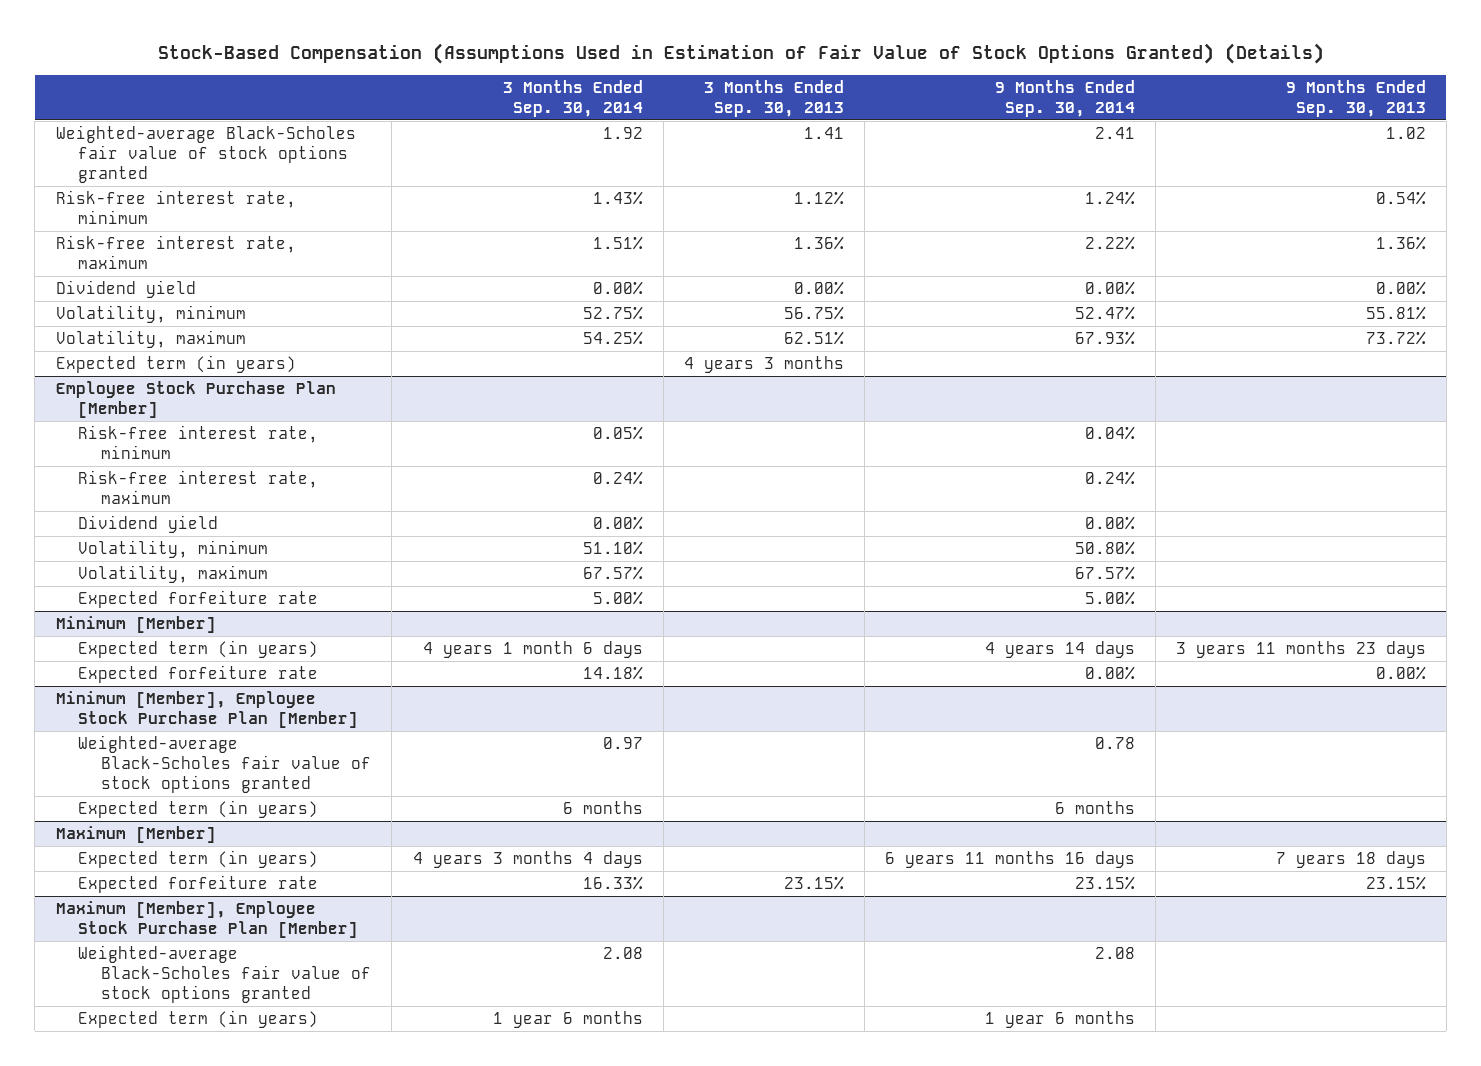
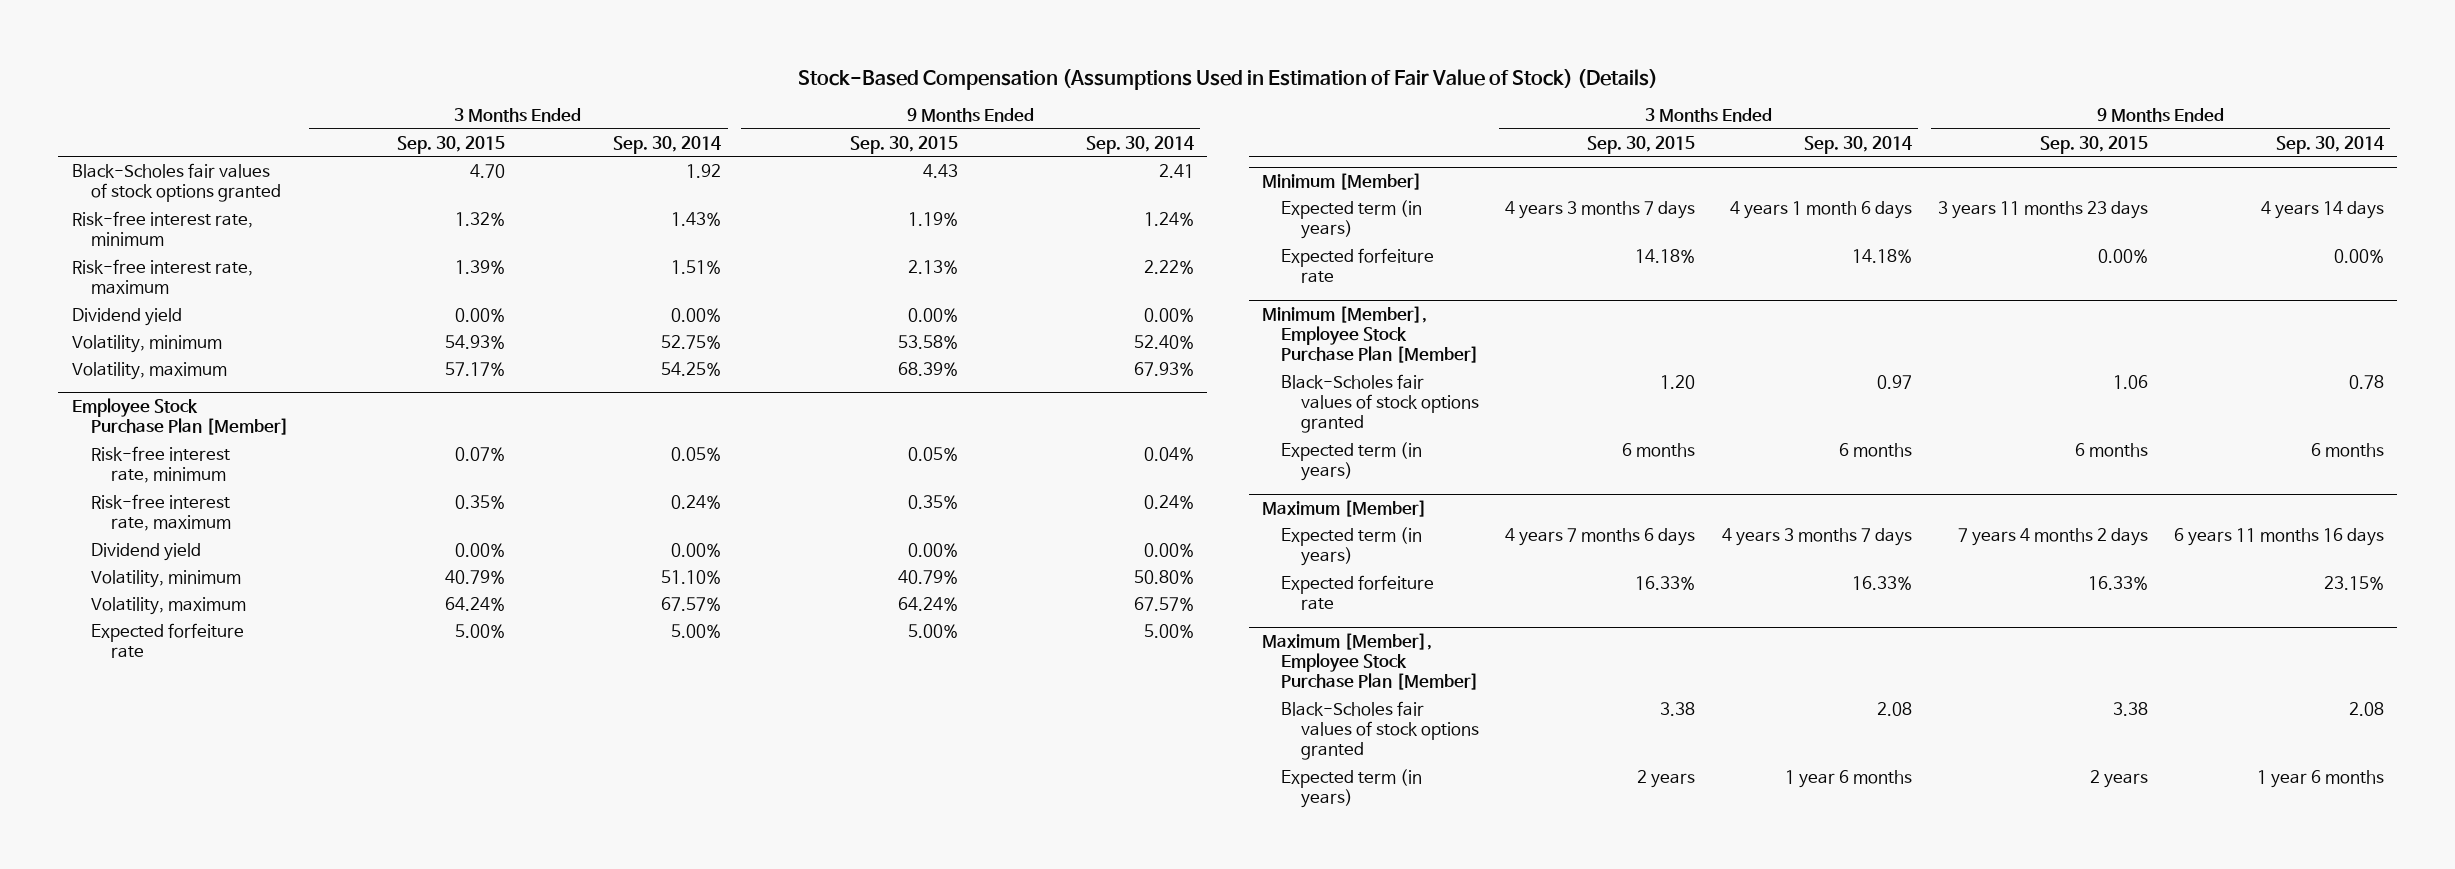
[157,43,1324,65] Stock-Based Compensation (Assumptions Used in Estimation of Fair Value of Stock Options Granted) (Details) -> [797,68,1658,90] Stock-Based Compensation (Assumptions Used in Estimation of Fair Value of Stock) (Details)
[703,79,844,117] 3 Months Ended Sep. 30, 2013 -> none
[1285,79,1426,117] 9 Months Ended Sep. 30, 2013 -> none
none -> [397,135,506,154] Sep. 30, 2015
none -> [849,135,958,154] Sep. 30, 2015
[55,125,356,183] Weighted-average Black-Scholes fair value of stock options granted -> [71,162,282,202] Black-Scholes fair values of stock options granted
[1074,306,1135,321] 52.47% -> [1133,334,1194,349] 52.40%
[55,355,296,374] Expected term (in years) -> none
[78,735,372,793] Weighted-average Black-Scholes fair value of stock options granted -> [1281,373,1480,434] Black-Scholes fair values of stock options granted
[412,851,643,869] 4 years 3 months 4 days -> [1721,527,1912,546] 4 years 3 months 7 days
[78,945,372,1003] Weighted-average Black-Scholes fair value of stock options granted -> [1281,700,1480,761] Black-Scholes fair values of stock options granted

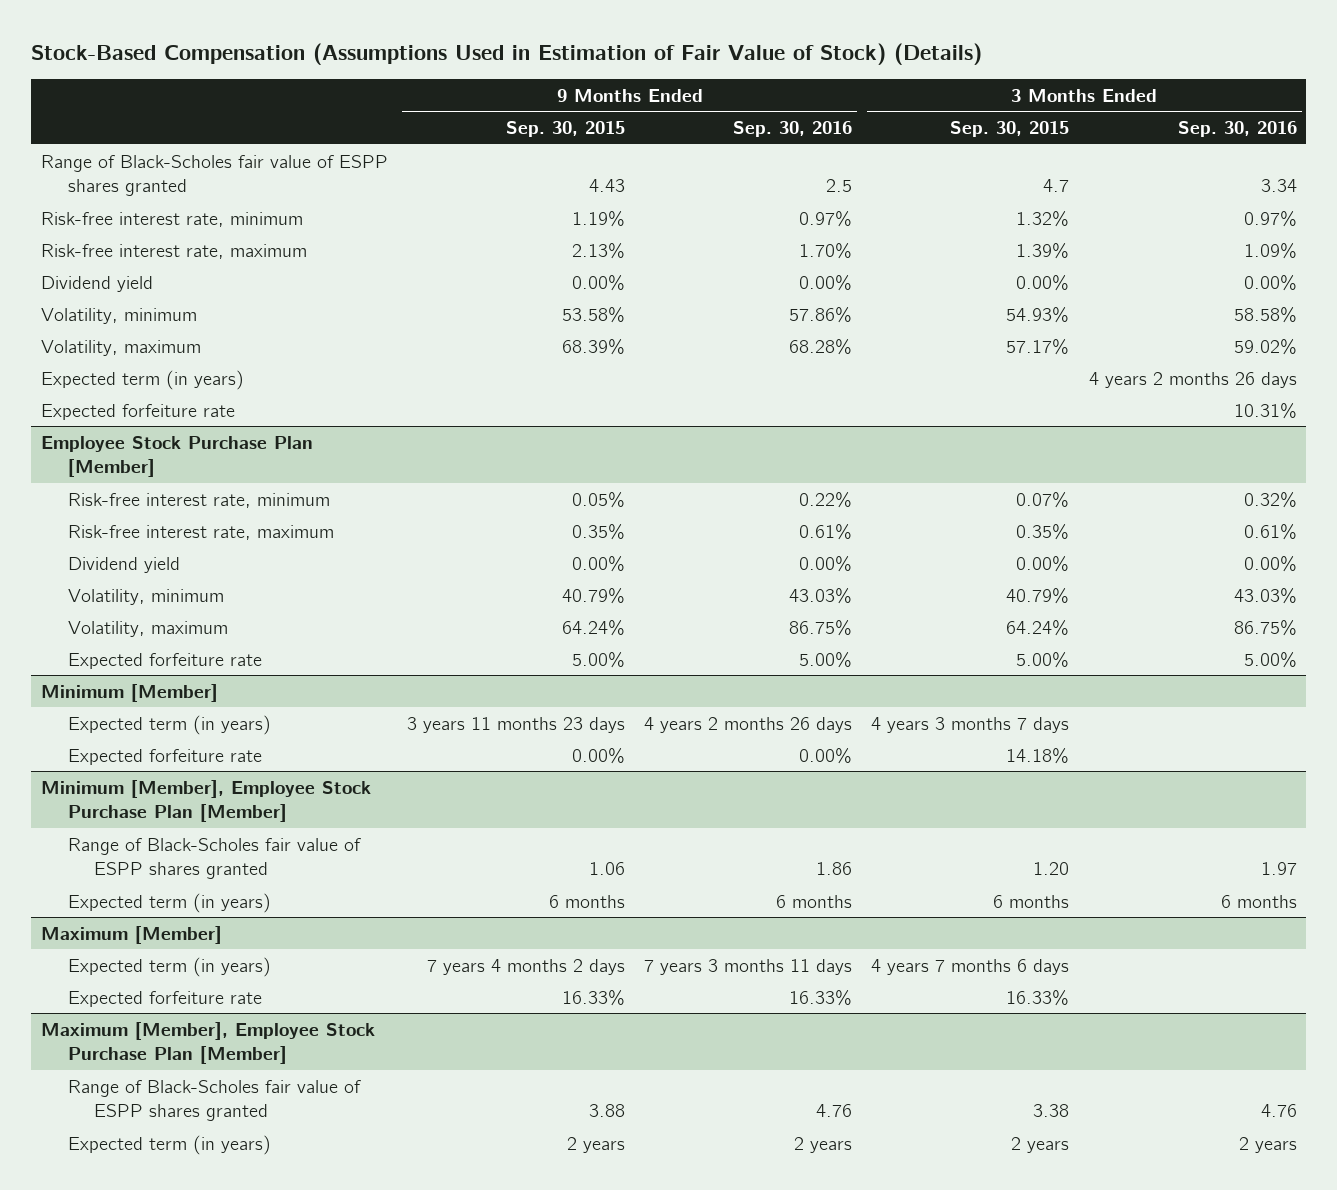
[613,135,722,154] Sep. 30, 2014 -> none
[1085,135,1194,154] Sep. 30, 2014 -> none
none -> [733,121,853,138] Sep. 30, 2016
none -> [1177,121,1297,138] Sep. 30, 2016
[71,162,282,202] Black-Scholes fair values of stock options granted -> [40,154,388,197] Range of Black-Scholes fair value of ESPP shares granted
[470,163,506,178] 4.70 -> [1043,179,1070,193] 4.7
none -> [40,369,244,390] Expected term (in years)
none -> [40,403,235,420] Expected forfeiture rate
[1281,373,1480,434] Black-Scholes fair values of stock options granted -> [67,837,361,880] Range of Black-Scholes fair value of ESPP shares granted
[1281,700,1480,761] Black-Scholes fair values of stock options granted -> [67,1079,361,1122] Range of Black-Scholes fair value of ESPP shares granted
[2112,701,2148,716] 3.38 -> [588,1104,625,1118] 3.88

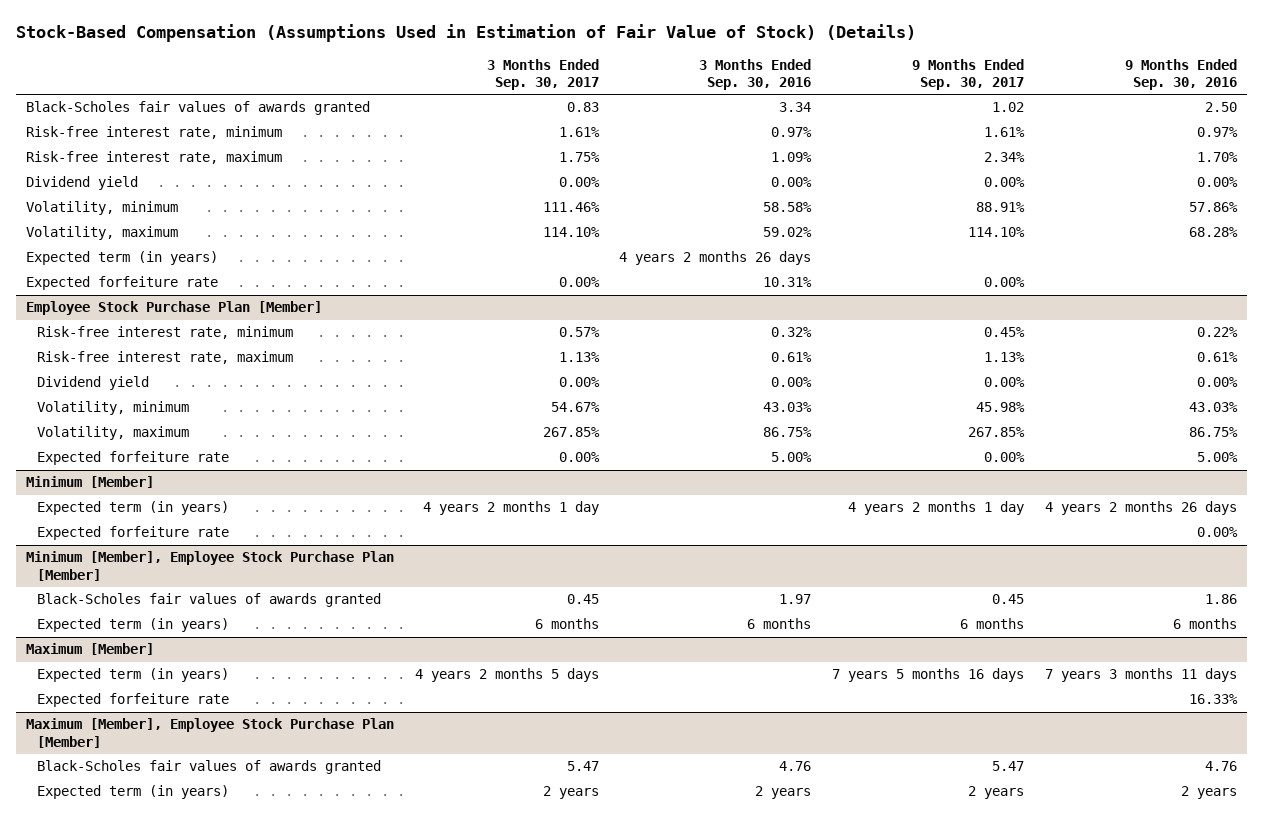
[505,121,625,138] Sep. 30, 2015 -> none
[950,121,1070,138] Sep. 30, 2015 -> none
none -> [486,58,599,91] 3 Months Ended Sep. 30, 2017
none -> [911,58,1024,91] 9 Months Ended Sep. 30, 2017
[40,154,388,197] Range of Black-Scholes fair value of ESPP shares granted -> [26,101,371,116] Black-Scholes fair values of awards granted
[826,179,853,193] 2.5 -> [1204,102,1237,113] 2.50
[67,837,361,880] Range of Black-Scholes fair value of ESPP shares granted -> [36,593,381,608] Black-Scholes fair values of awards granted
[67,1079,361,1122] Range of Black-Scholes fair value of ESPP shares granted -> [36,760,381,775] Black-Scholes fair values of awards granted

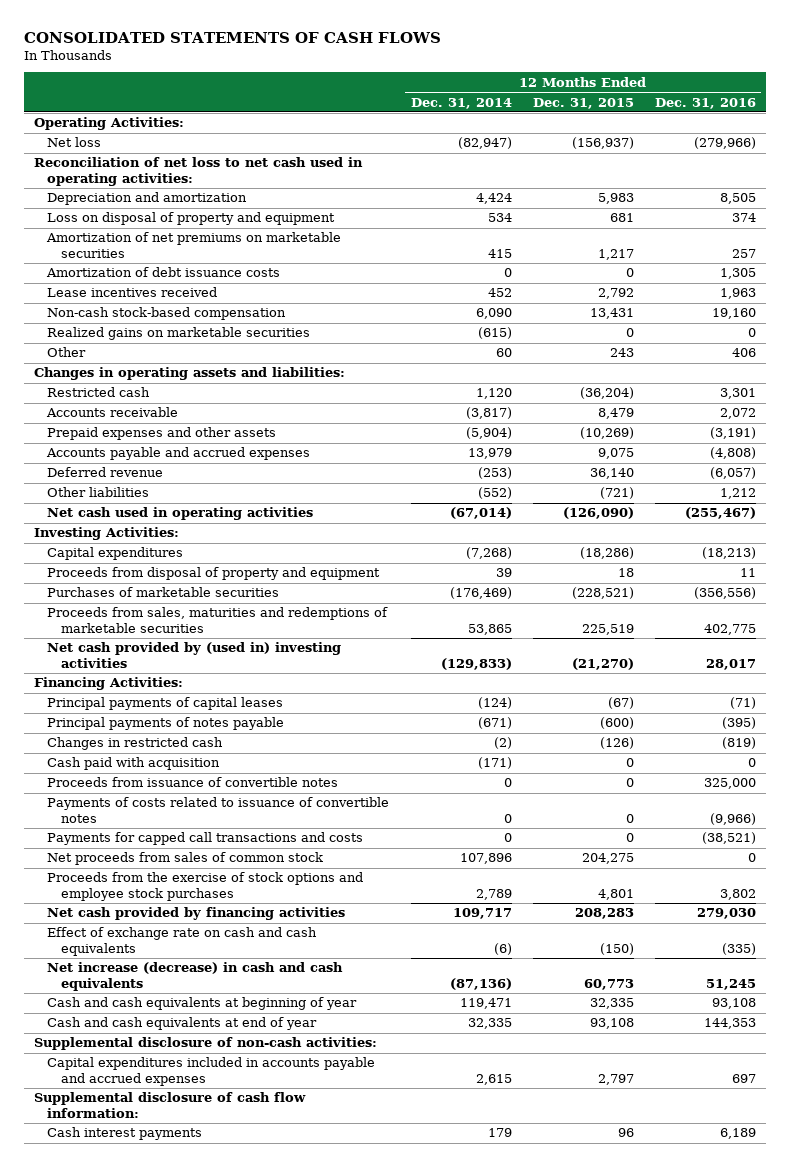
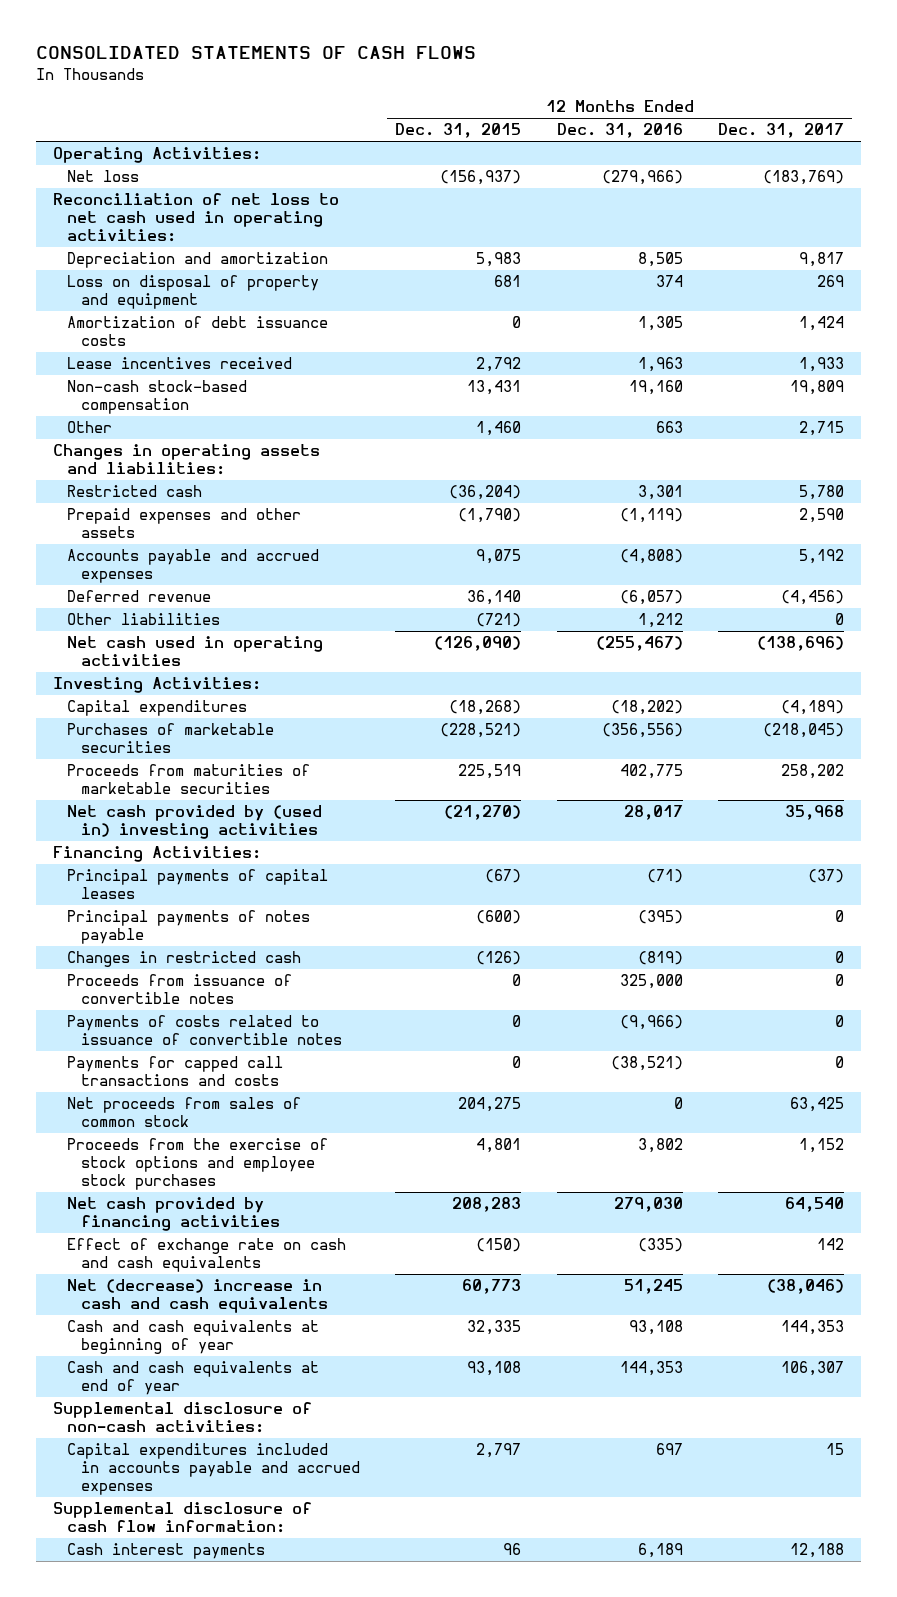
[410,97,512,109] Dec. 31, 2014 -> none
none -> [717,123,844,139] Dec. 31, 2017
[46,232,342,258] Amortization of net premiums on marketable securities -> none
[47,327,311,341] Realized gains on marketable securities -> none
[609,348,634,358] 243 -> [476,421,522,437] 1,460
[731,348,756,358] 406 -> [655,421,683,434] 663
[46,407,179,418] Accounts receivable -> none
[579,427,634,440] (10,269) -> [458,508,522,524] (1,790)
[709,427,756,440] (3,191) -> [619,508,683,524] (1,119)
[47,567,381,581] Proceeds from disposal of property and equipment -> none
[579,547,634,560] (18,286) -> [449,700,522,716] (18,268)
[701,547,756,560] (18,213) -> [610,700,683,716] (18,202)
[47,607,389,633] Proceeds from sales, maturities and redemptions of marketable securities -> [67,764,311,795] Proceeds from maturities of marketable securities
[47,757,221,771] Cash paid with acquisition -> none
[47,962,344,991] Net increase (decrease) in cash and cash equivalents -> [67,1279,329,1314] Net (decrease) increase in cash and cash equivalents

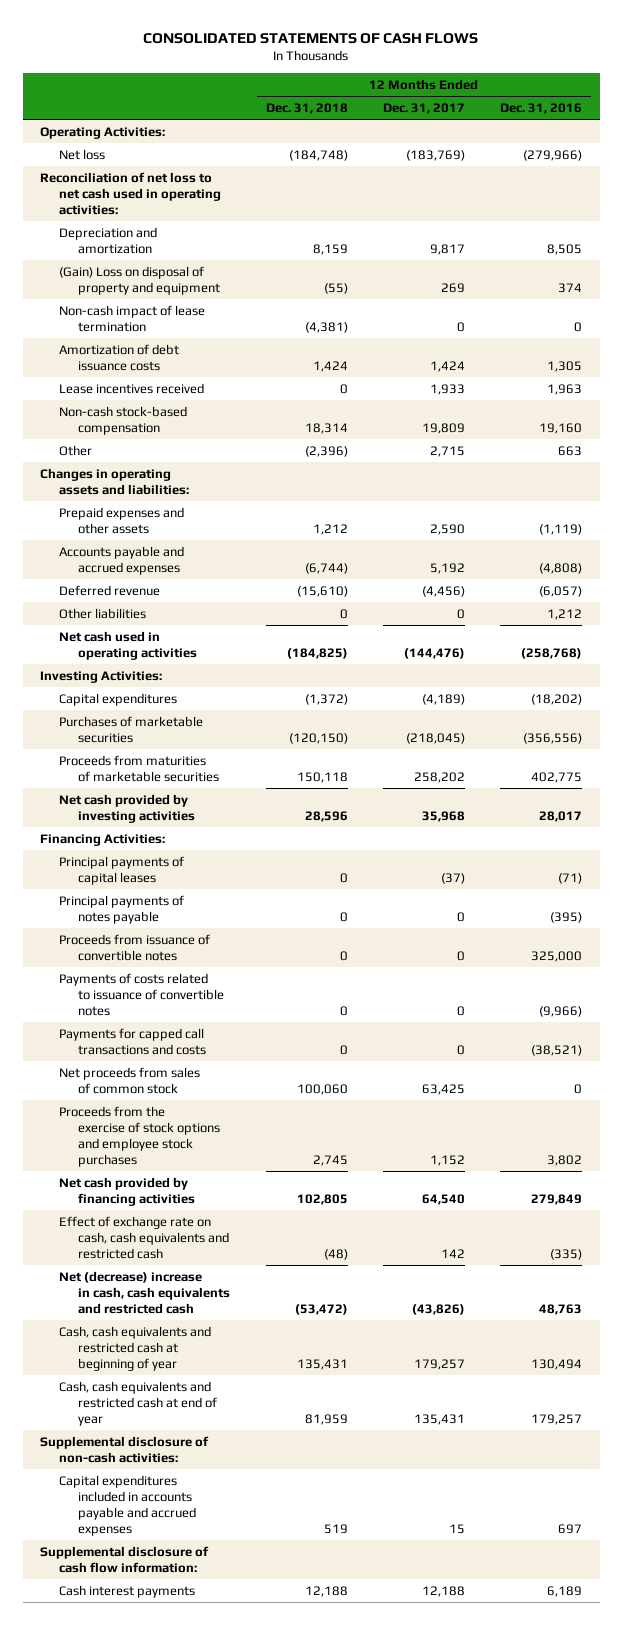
[395,123,522,139] Dec. 31, 2015 -> none
none -> [265,102,348,114] Dec. 31, 2018
[67,275,320,310] Loss on disposal of property and equipment -> [59,265,221,295] (Gain) Loss on disposal of property and equipment
none -> [59,304,206,332] Non-cash impact of lease termination
[67,485,203,498] Restricted cash -> none
[595,636,683,652] (255,467) -> [521,647,583,659] (258,768)
[756,636,844,652] (138,696) -> [403,647,465,659] (144,476)
[67,805,323,840] Net cash provided by (used in) investing activities -> [59,793,196,823] Net cash provided by investing activities
[67,951,302,968] Changes in restricted cash -> none
[613,1197,683,1213] 279,030 -> [531,1193,583,1205] 279,849
[67,1238,347,1273] Effect of exchange rate on cash and cash equivalents -> [59,1215,230,1259] Effect of exchange rate on cash, cash equivalents and restricted cash
[67,1279,329,1314] Net (decrease) increase in cash and cash equivalents -> [59,1270,231,1314] Net (decrease) increase in cash, cash equivalents and restricted cash
[623,1279,683,1295] 51,245 -> [539,1303,583,1315] 48,763
[766,1279,844,1295] (38,046) -> [411,1303,465,1315] (43,826)
[67,1320,320,1355] Cash and cash equivalents at beginning of year -> [59,1325,212,1371] Cash, cash equivalents and restricted cash at beginning of year
[628,1320,683,1336] 93,108 -> [531,1358,583,1370] 130,494
[780,1320,844,1336] 144,353 -> [413,1358,465,1370] 179,257
[67,1361,320,1396] Cash and cash equivalents at end of year -> [59,1380,218,1426] Cash, cash equivalents and restricted cash at end of year
[619,1361,683,1377] 144,353 -> [531,1413,583,1425] 179,257
[780,1361,844,1377] 106,307 -> [413,1413,465,1425] 135,431

